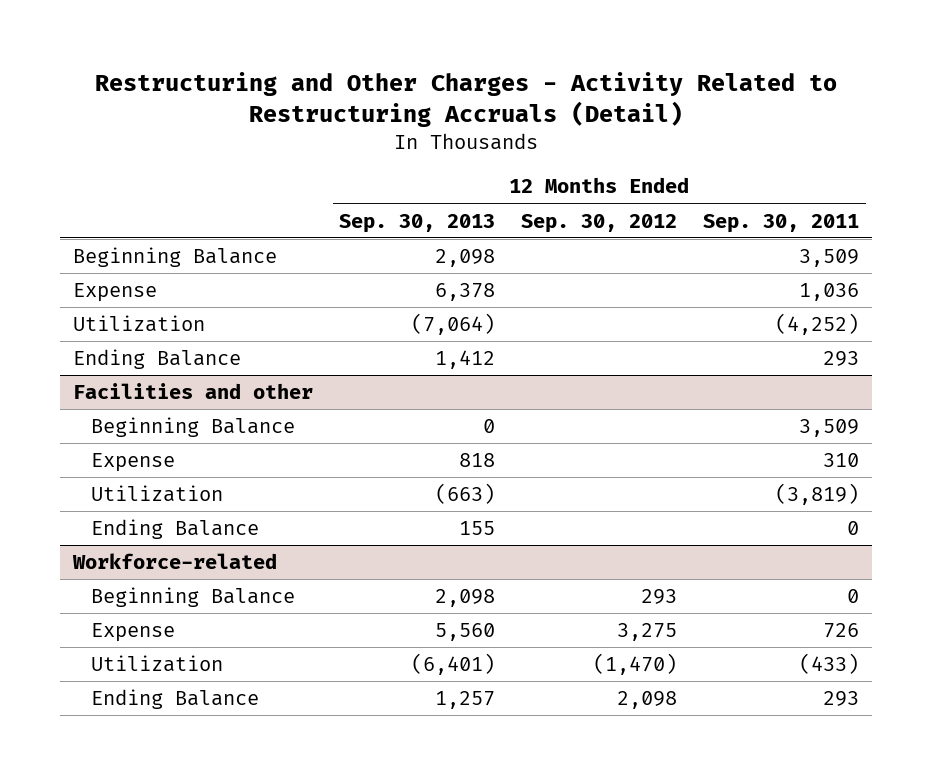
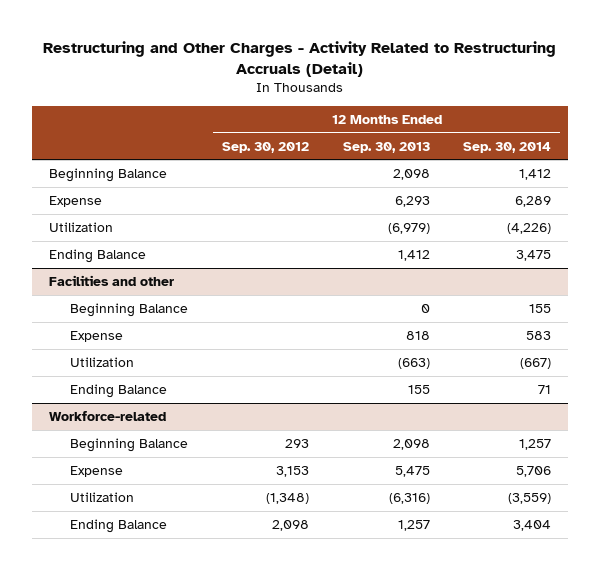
[703,213,860,233] Sep. 30, 2011 -> none
none -> [463,141,552,153] Sep. 30, 2014
[435,283,496,302] 6,378 -> [394,195,430,207] 6,293
[411,313,496,336] (7,064) -> [387,222,430,234] (6,979)
[435,623,496,642] 5,560 -> [394,465,430,477] 5,475
[617,623,678,642] 3,275 -> [275,465,309,477] 3,153
[411,653,496,676] (6,401) -> [388,492,430,504] (6,316)
[593,653,678,676] (1,470) -> [265,492,309,504] (1,348)

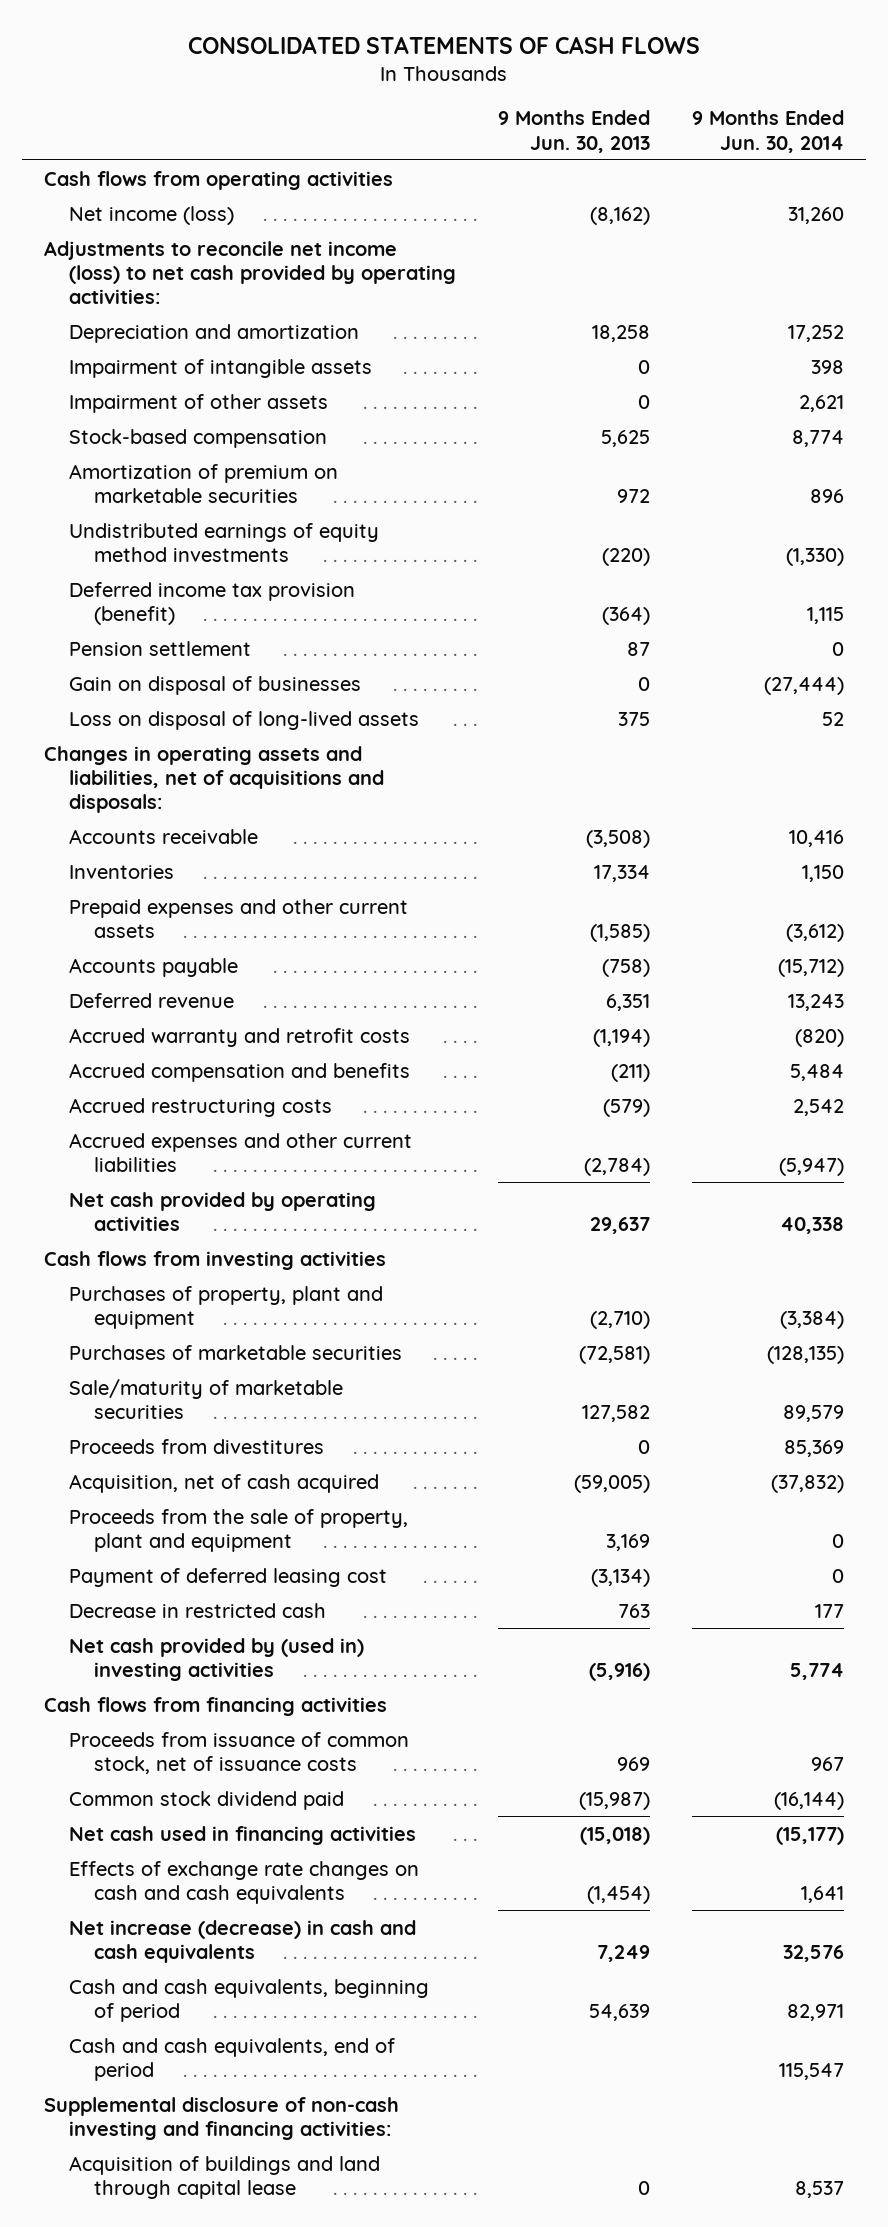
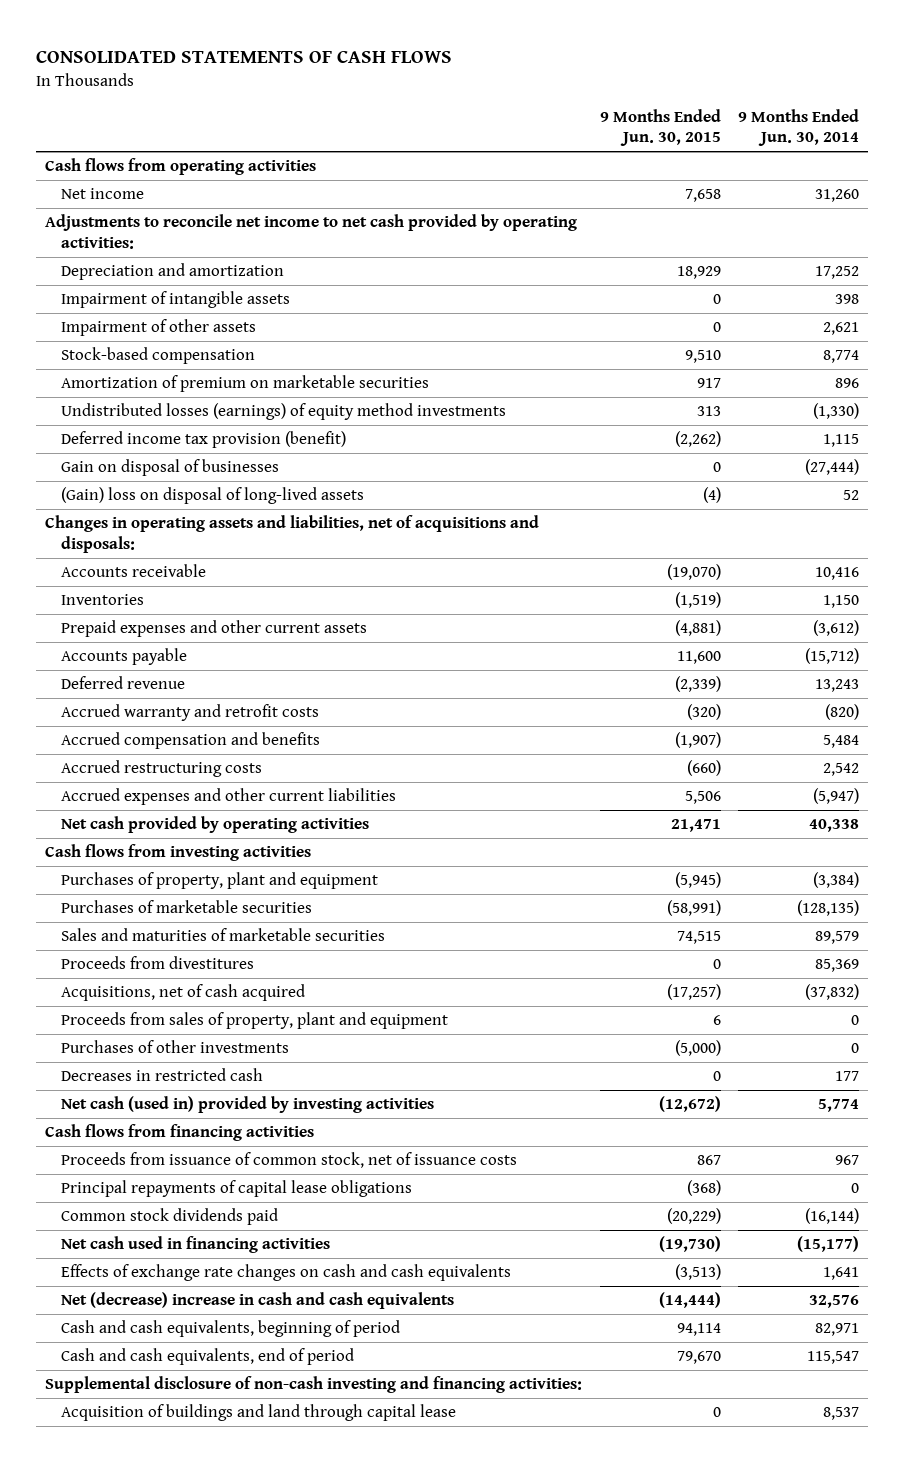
[498,110,651,153] 9 Months Ended Jun. 30, 2013 -> none
none -> [599,108,721,147] 9 Months Ended Jun. 30, 2015
[68,205,234,225] Net income (loss) -> [60,188,144,200] Net income
[43,240,456,305] Adjustments to reconcile net income (loss) to net cash provided by operating activities: -> [45,214,578,249] Adjustments to reconcile net income to net cash provided by operating activities:
[68,522,379,562] Undistributed earnings of equity method investments -> [60,403,506,421] Undistributed losses (earnings) of equity method investments
[68,640,251,656] Pension settlement -> none
[68,710,419,730] Loss on disposal of long-lived assets -> [60,487,364,505] (Gain) loss on disposal of long-lived assets
[68,1378,343,1419] Sale/maturity of marketable securities -> [60,928,385,942] Sales and maturities of marketable securities
[68,1567,387,1587] Payment of deferred leasing cost -> none
[68,1473,379,1493] Acquisition, net of cash acquired -> [60,984,305,1002] Acquisitions, net of cash acquired
[68,1508,408,1552] Proceeds from the sale of property, plant and equipment -> [60,1012,448,1030] Proceeds from sales of property, plant and equipment
none -> [60,1040,289,1054] Purchases of other investments
[68,1602,326,1618] Decrease in restricted cash -> [60,1068,263,1082] Decreases in restricted cash
[68,1637,364,1681] Net cash provided by (used in) investing activities -> [60,1096,434,1114] Net cash (used in) provided by investing activities
none -> [60,1180,412,1198] Principal repayments of capital lease obligations
[68,1790,344,1810] Common stock dividend paid -> [60,1208,278,1226] Common stock dividends paid
[68,1919,416,1963] Net increase (decrease) in cash and cash equivalents -> [60,1292,454,1310] Net (decrease) increase in cash and cash equivalents

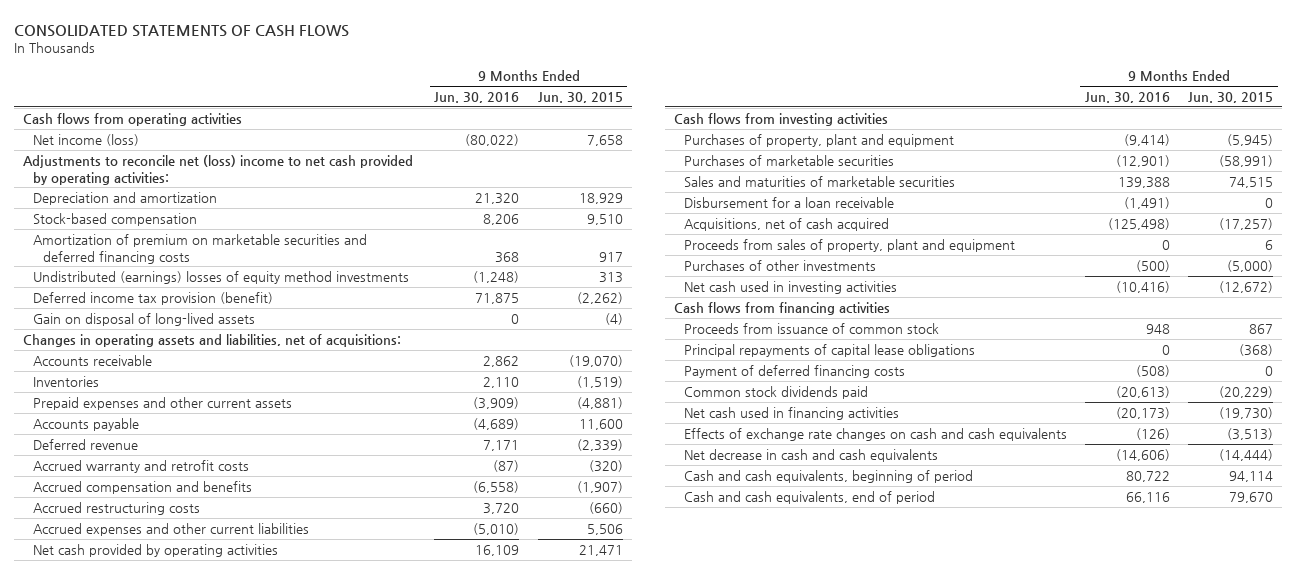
[738,108,860,147] 9 Months Ended Jun. 30, 2014 -> none
none -> [434,92,520,104] Jun. 30, 2016
[60,188,144,200] Net income -> [33,133,140,146] Net income (loss)
[45,214,578,249] Adjustments to reconcile net income to net cash provided by operating activities: -> [23,154,414,185] Adjustments to reconcile net (loss) income to net cash provided by operating activities:
[60,291,290,309] Impairment of intangible assets -> none
[60,319,256,337] Impairment of other assets -> none
[60,375,429,393] Amortization of premium on marketable securities -> [33,233,368,264] Amortization of premium on marketable securities and deferred financing costs
[60,403,506,421] Undistributed losses (earnings) of equity method investments -> [33,270,410,284] Undistributed (earnings) losses of equity method investments
[60,459,279,477] Gain on disposal of businesses -> none
[60,487,364,505] (Gain) loss on disposal of long-lived assets -> [33,312,256,326] Gain on disposal of long-lived assets
[45,515,540,553] Changes in operating assets and liabilities, net of acquisitions and disposals: -> [23,333,402,347] Changes in operating assets and liabilities, net of acquisitions:
[60,956,254,970] Proceeds from divestitures -> none
none -> [683,196,894,208] Disbursement for a loan receivable
[60,1068,263,1082] Decreases in restricted cash -> none
[60,1096,434,1114] Net cash (used in) provided by investing activities -> [683,280,897,294] Net cash used in investing activities
[60,1152,517,1169] Proceeds from issuance of common stock, net of issuance costs -> [683,322,939,334] Proceeds from issuance of common stock
none -> [683,364,905,378] Payment of deferred financing costs
[60,1292,454,1310] Net (decrease) increase in cash and cash equivalents -> [683,448,938,462] Net decrease in cash and cash equivalents
[45,1376,583,1394] Supplemental disclosure of non-cash investing and financing activities: -> none
[60,1404,456,1422] Acquisition of buildings and land through capital lease -> none

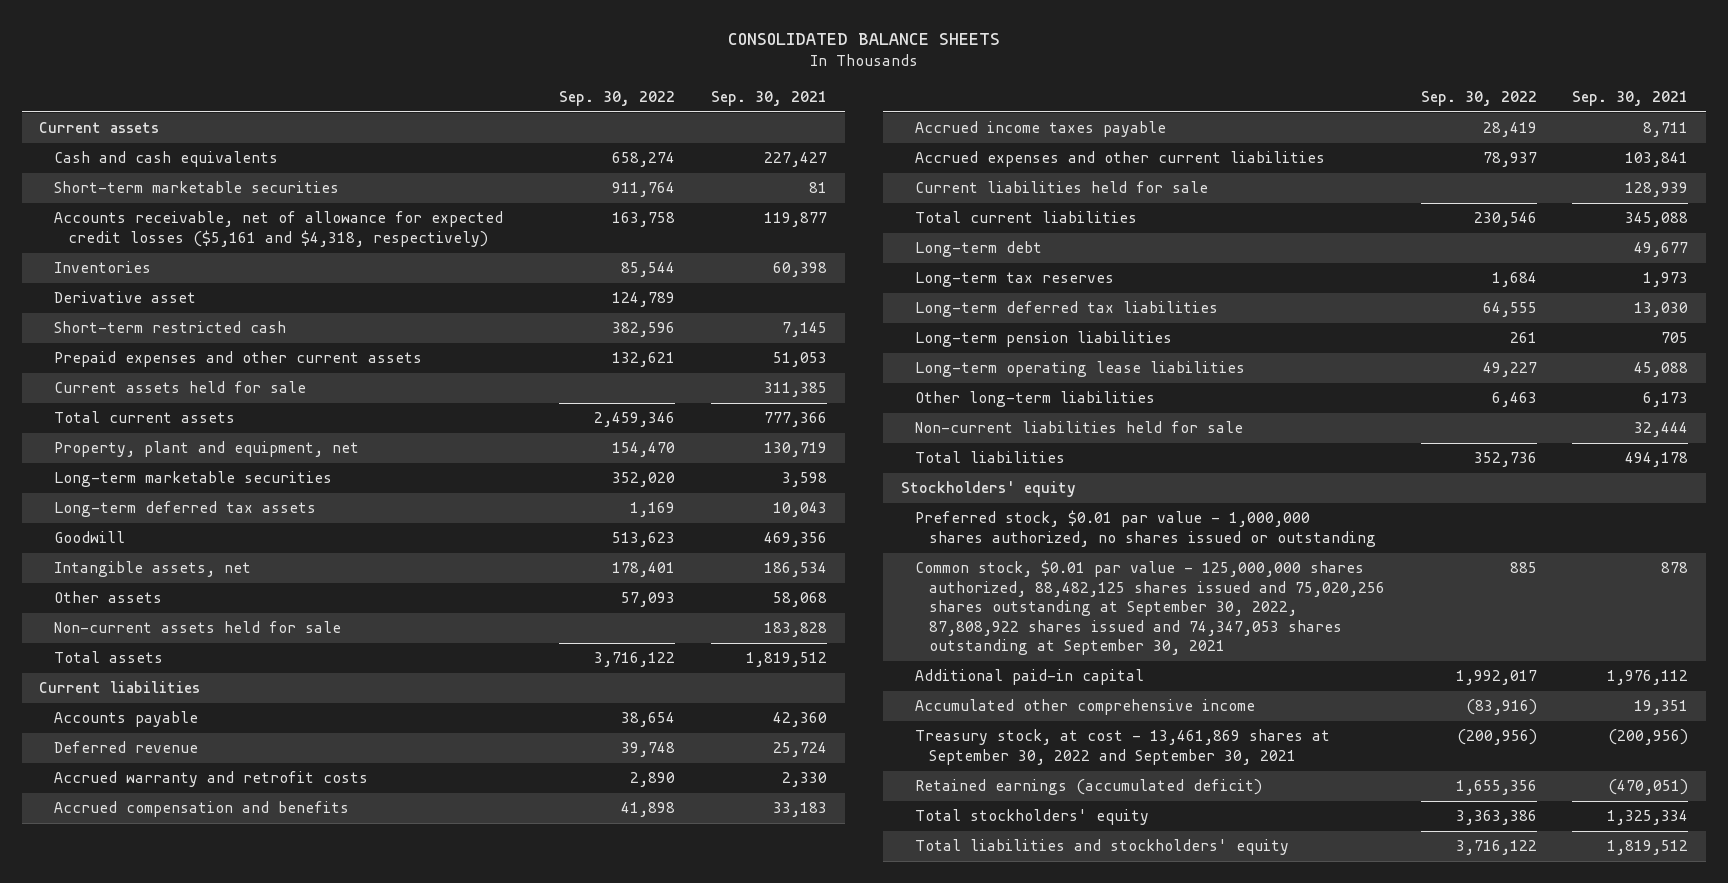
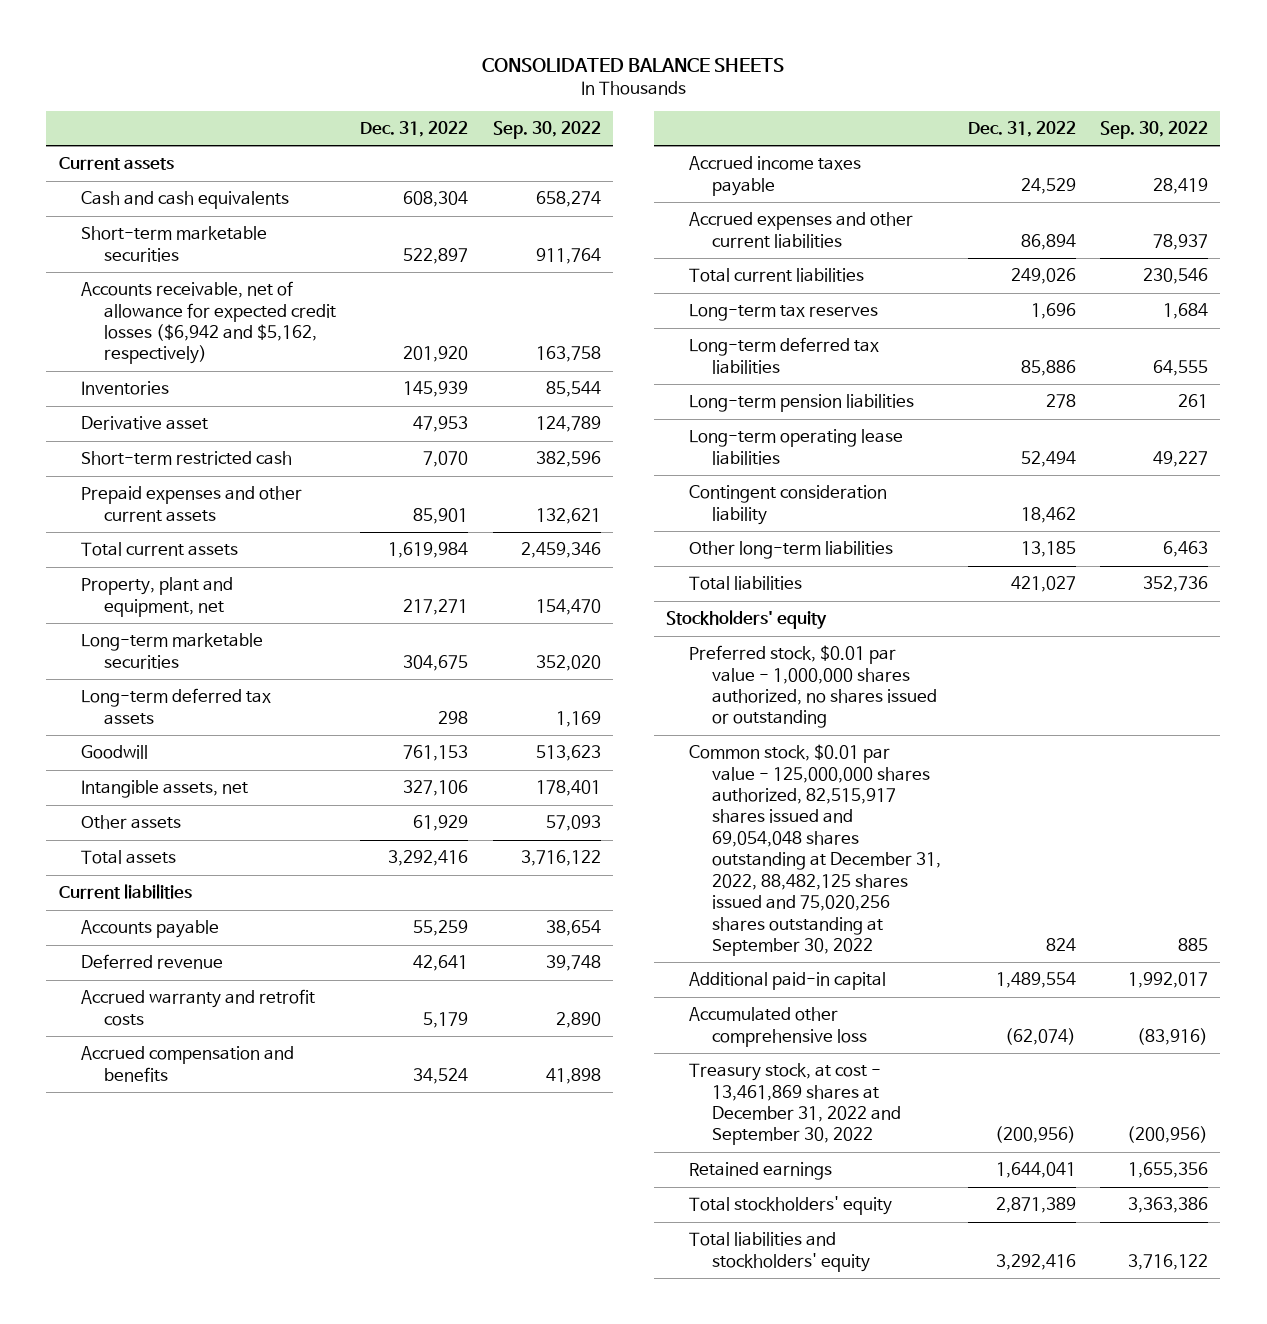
[710,90,827,106] Sep. 30, 2021 -> none
none -> [360,121,469,138] Dec. 31, 2022
[53,211,503,247] Accounts receivable, net of allowance for expected credit losses ($5,161 and $4,318, respectively) -> [81,281,337,365] Accounts receivable, net of allowance for expected credit losses ($6,942 and $5,162, respectively)
[53,381,306,394] Current assets held for sale -> none
[53,621,341,634] Non-current assets held for sale -> none
[915,181,1209,194] Current liabilities held for sale -> none
[915,241,1043,258] Long-term debt -> none
none -> [688,485,887,525] Contingent consideration liability
[915,421,1244,434] Non-current liabilities held for sale -> none
[915,560,1386,656] Common stock, $0.01 par value - 125,000,000 shares authorized, 88,482,125 shares issued and 75,020,256 shares outstanding at September 30, 2022, 87,808,922 shares issued and 74,347,053 shares outstanding at September 30, 2021 -> [688,744,941,957] Common stock, $0.01 par value - 125,000,000 shares authorized, 82,515,917 shares issued and 69,054,048 shares outstanding at December 31, 2022, 88,482,125 shares issued and 75,020,256 shares outstanding at September 30, 2022
[915,699,1256,716] Accumulated other comprehensive income -> [688,1007,867,1047] Accumulated other comprehensive loss
[915,729,1331,765] Treasury stock, at cost - 13,461,869 shares at September 30, 2022 and September 30, 2021 -> [688,1063,901,1146] Treasury stock, at cost - 13,461,869 shares at December 31, 2022 and September 30, 2022
[915,779,1263,796] Retained earnings (accumulated deficit) -> [688,1162,832,1181] Retained earnings

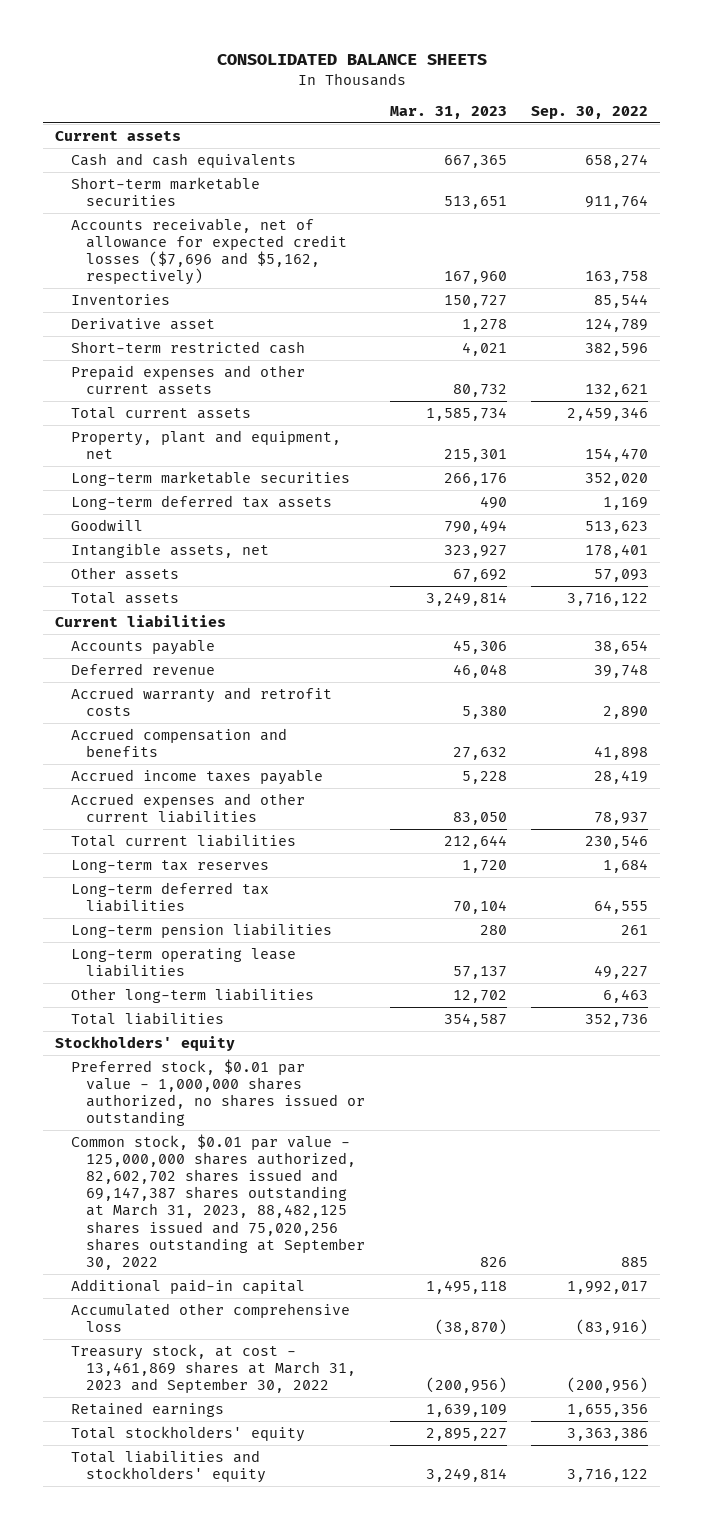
[360,121,469,138] Dec. 31, 2022 -> none
none -> [389,106,507,120] Mar. 31, 2023
[81,281,337,365] Accounts receivable, net of allowance for expected credit losses ($6,942 and $5,162, respectively) -> [70,217,348,286] Accounts receivable, net of allowance for expected credit losses ($7,696 and $5,162, respectively)
[688,485,887,525] Contingent consideration liability -> none
[688,744,941,957] Common stock, $0.01 par value - 125,000,000 shares authorized, 82,515,917 shares issued and 69,054,048 shares outstanding at December 31, 2022, 88,482,125 shares issued and 75,020,256 shares outstanding at September 30, 2022 -> [70,1133,366,1270] Common stock, $0.01 par value - 125,000,000 shares authorized, 82,602,702 shares issued and 69,147,387 shares outstanding at March 31, 2023, 88,482,125 shares issued and 75,020,256 shares outstanding at September 30, 2022
[688,1063,901,1146] Treasury stock, at cost - 13,461,869 shares at December 31, 2022 and September 30, 2022 -> [70,1343,357,1394] Treasury stock, at cost - 13,461,869 shares at March 31, 2023 and September 30, 2022

